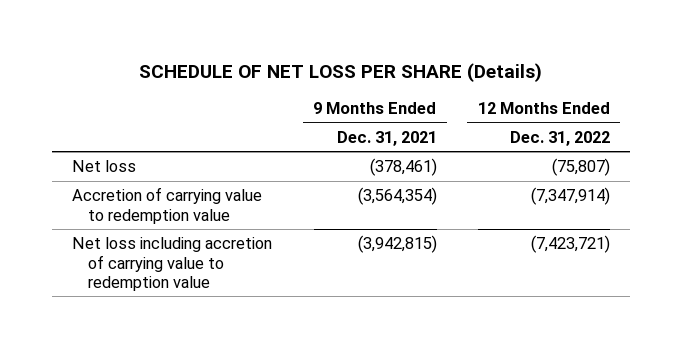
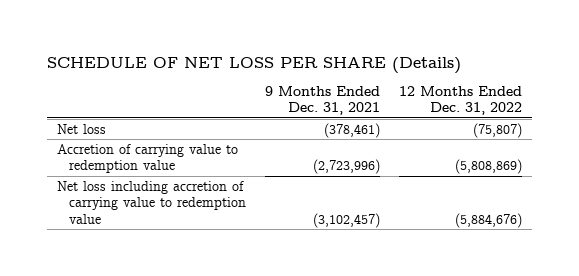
[357,187,437,206] (3,564,354) -> [312,159,380,175] (2,723,996)
[530,187,610,206] (7,347,914) -> [455,159,523,175] (5,808,869)
[357,235,437,254] (3,942,815) -> [312,212,380,228] (3,102,457)
[530,235,610,254] (7,423,721) -> [455,212,523,228] (5,884,676)

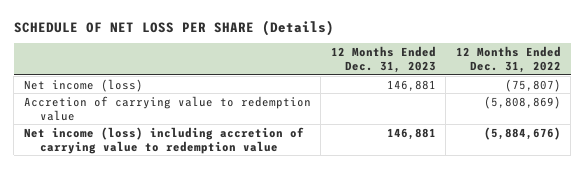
[264,85,380,116] 9 Months Ended Dec. 31, 2021 -> none
none -> [330,46,436,74] 12 Months Ended Dec. 31, 2023
[56,123,106,134] Net loss -> [23,78,143,92] Net income (loss)
[56,180,246,224] Net loss including accretion of carrying value to redemption value -> [23,126,304,154] Net income (loss) including accretion of carrying value to redemption value

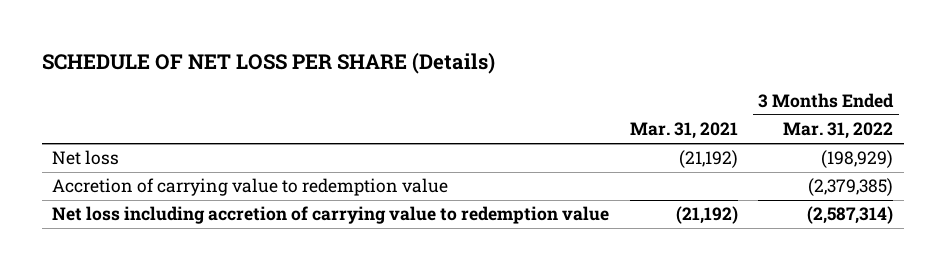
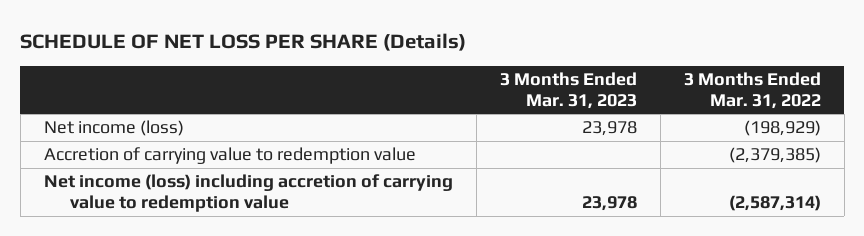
[629,122,738,140] Mar. 31, 2021 -> none
none -> [499,71,637,109] 3 Months Ended Mar. 31, 2023
[52,150,120,166] Net loss -> [43,120,184,137] Net income (loss)
[52,206,610,225] Net loss including accretion of carrying value to redemption value -> [43,174,453,213] Net income (loss) including accretion of carrying value to redemption value

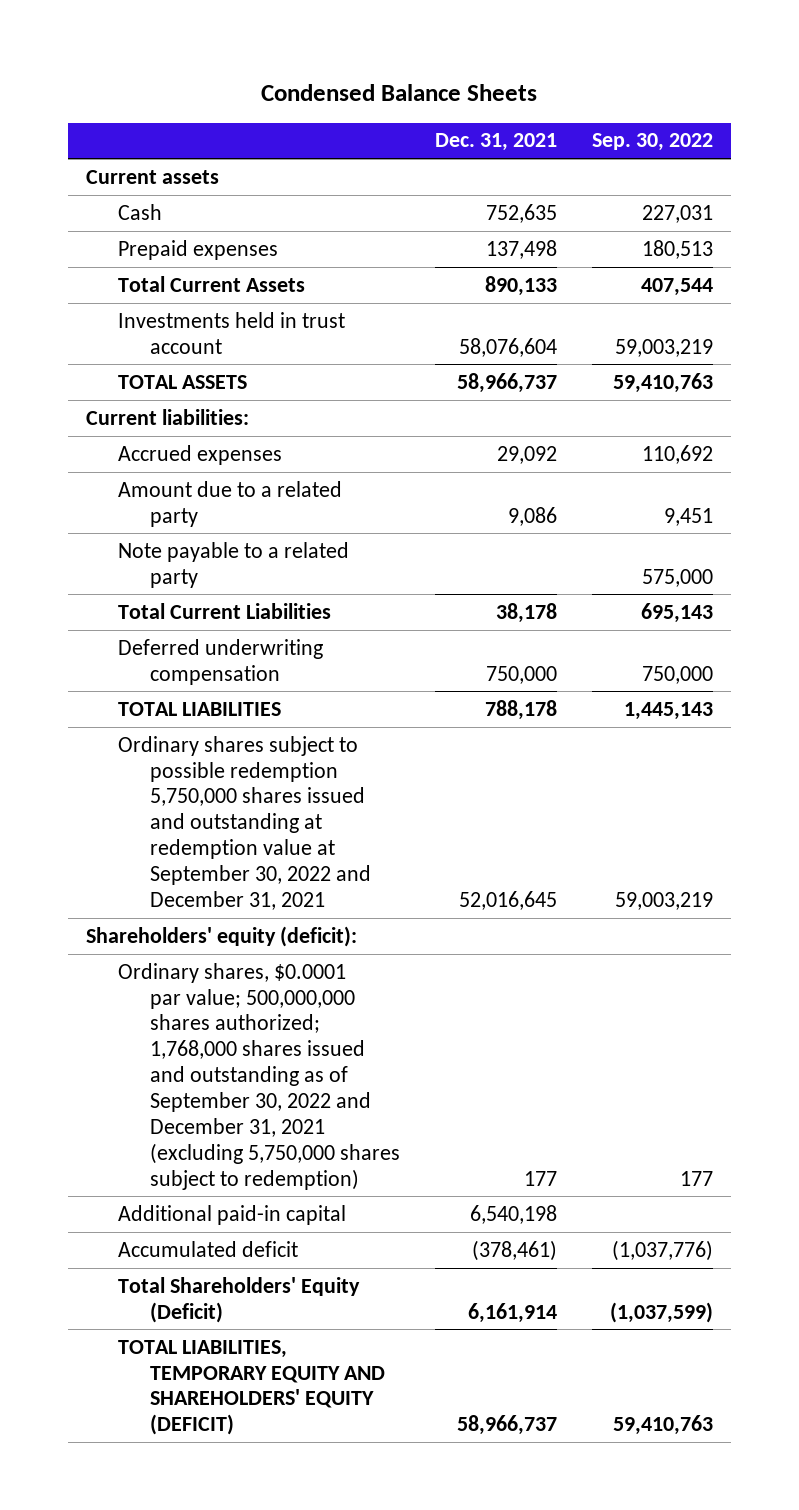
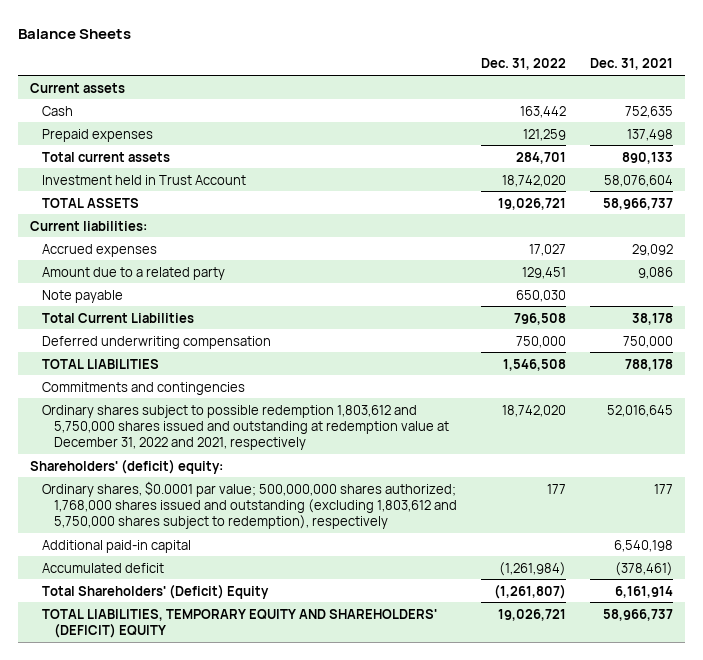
[261,84,538,102] Condensed Balance Sheets -> [18,28,132,39] Balance Sheets
[592,133,714,152] Sep. 30, 2022 -> none
none -> [480,58,566,71] Dec. 31, 2022
[117,275,305,292] Total Current Assets -> [41,151,170,162] Total current assets
[117,311,345,354] Investments held in trust account -> [41,174,246,185] Investment held in Trust Account
[117,541,349,588] Note payable to a related party -> [41,289,123,303] Note payable
none -> [41,381,245,395] Commitments and contingencies
[117,735,371,910] Ordinary shares subject to possible redemption 5,750,000 shares issued and outstanding at redemption value at September 30, 2022 and December 31, 2021 -> [41,404,449,450] Ordinary shares subject to possible redemption 1,803,612 and 5,750,000 shares issued and outstanding at redemption value at December 31, 2022 and 2021, respectively
[85,925,357,947] Shareholders' equity (deficit): -> [30,458,224,474] Shareholders' (deficit) equity:
[117,962,400,1190] Ordinary shares, $0.0001 par value; 500,000,000 shares authorized; 1,768,000 shares issued and outstanding as of September 30, 2022 and December 31, 2021 (excluding 5,750,000 shares subject to redemption) -> [41,480,457,529] Ordinary shares, $0.0001 par value; 500,000,000 shares authorized; 1,768,000 shares issued and outstanding (excluding 1,803,612 and 5,750,000 shares subject to redemption), respectively
[117,1276,360,1323] Total Shareholders' Equity (Deficit) -> [41,583,269,599] Total Shareholders' (Deficit) Equity
[117,1339,385,1436] TOTAL LIABILITIES, TEMPORARY EQUITY AND SHAREHOLDERS' EQUITY (DEFICIT) -> [41,608,437,638] TOTAL LIABILITIES, TEMPORARY EQUITY AND SHAREHOLDERS' (DEFICIT) EQUITY

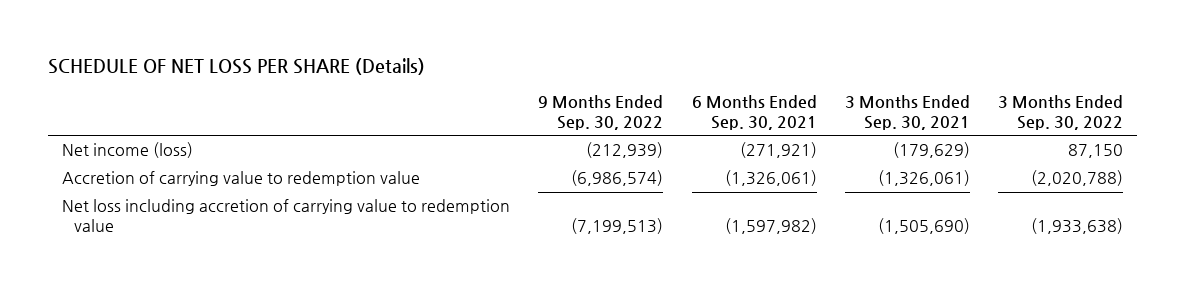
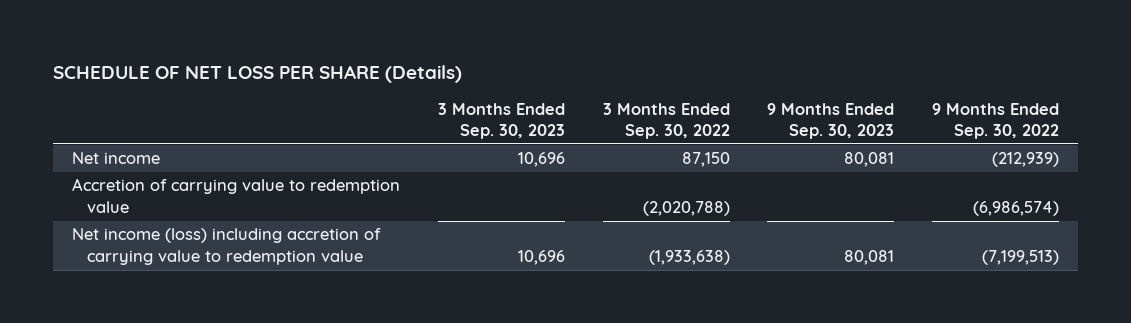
[691,95,817,130] 6 Months Ended Sep. 30, 2021 -> none
[844,95,970,130] 3 Months Ended Sep. 30, 2021 -> none
none -> [437,102,565,140] 3 Months Ended Sep. 30, 2023
none -> [767,102,895,140] 9 Months Ended Sep. 30, 2023
[62,142,194,159] Net income (loss) -> [72,152,161,165] Net income
[62,199,511,233] Net loss including accretion of carrying value to redemption value -> [72,228,382,265] Net income (loss) including accretion of carrying value to redemption value

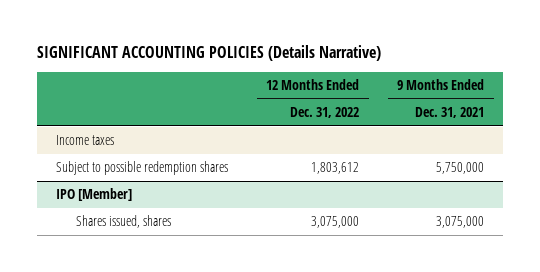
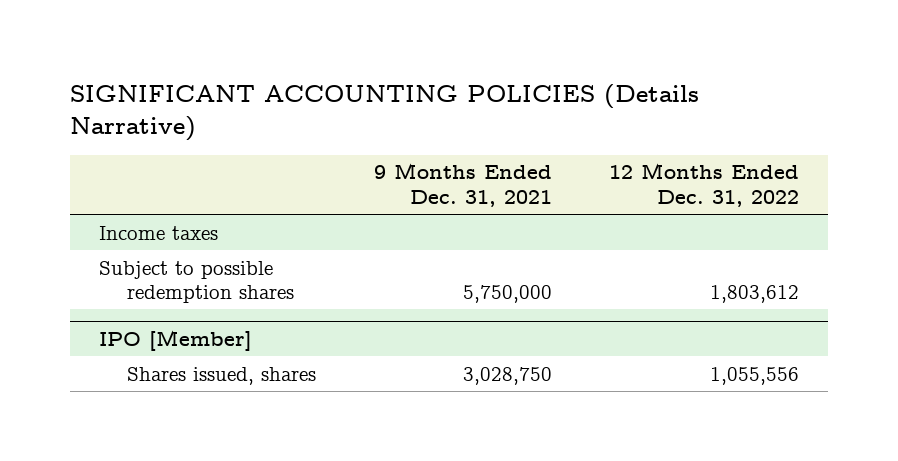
[311,216,360,229] 3,075,000 -> [710,366,800,385] 1,055,556
[436,216,485,229] 3,075,000 -> [462,366,552,385] 3,028,750

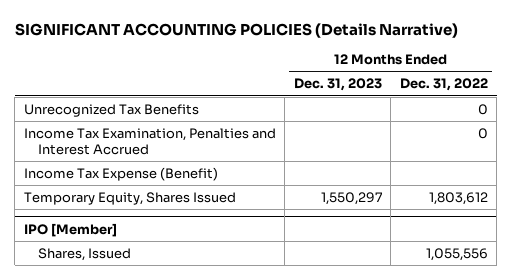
[373,163,552,208] 9 Months Ended Dec. 31, 2021 -> none
none -> [293,78,382,92] Dec. 31, 2023
none -> [23,103,199,117] Unrecognized Tax Benefits
none -> [23,127,276,155] Income Tax Examination, Penalties and Interest Accrued
[98,225,218,240] Income taxes -> [23,166,218,181] Income Tax Expense (Benefit)
[98,260,295,304] Subject to possible redemption shares -> [23,191,236,205] Temporary Equity, Shares Issued
[127,366,317,385] Shares issued, shares -> [37,247,131,261] Shares, Issued

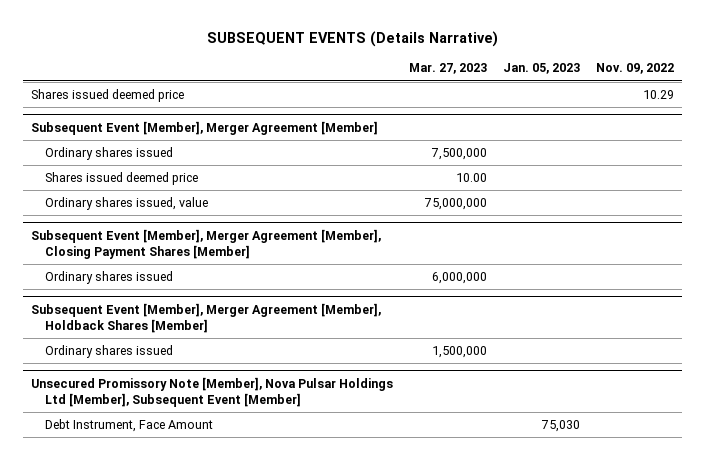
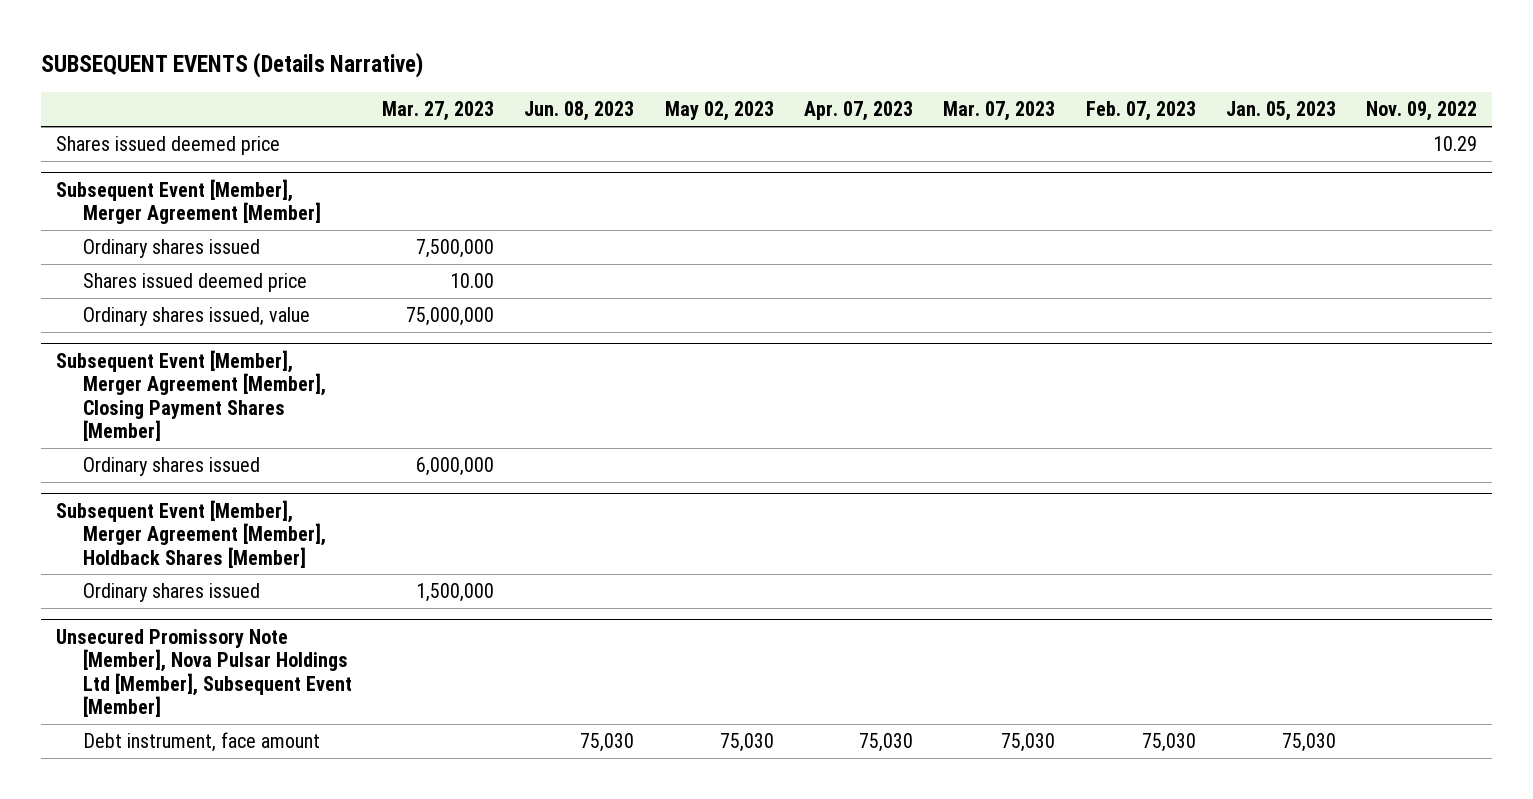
none -> [524,101,635,122] Jun. 08, 2023
none -> [664,101,774,122] May 02, 2023
none -> [804,101,914,122] Apr. 07, 2023
none -> [943,101,1056,122] Mar. 07, 2023
none -> [1085,101,1196,122] Feb. 07, 2023
[45,419,214,433] Debt Instrument, Face Amount -> [82,732,320,753] Debt instrument, face amount

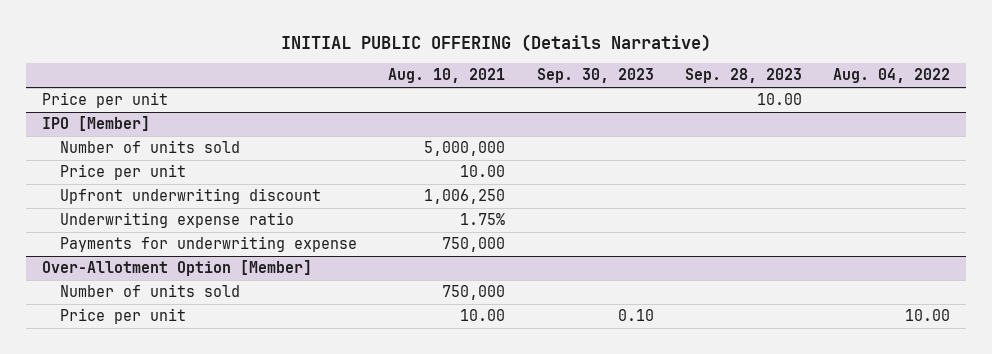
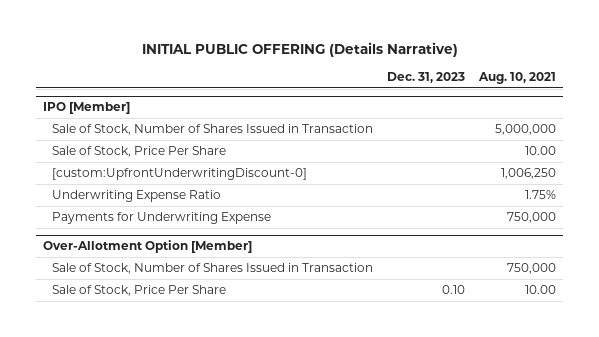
[536,68,654,84] Sep. 30, 2023 -> none
[684,68,802,84] Sep. 28, 2023 -> none
[833,68,951,84] Aug. 04, 2022 -> none
none -> [387,71,466,83] Dec. 31, 2023
[42,92,169,109] Price per unit -> none
[60,140,241,154] Number of units sold -> [52,123,374,135] Sale of Stock, Number of Shares Issued in Transaction
[60,164,187,181] Price per unit -> [52,145,227,157] Sale of Stock, Price Per Share
[60,188,322,205] Upfront underwriting discount -> [52,167,308,180] [custom:UpfrontUnderwritingDiscount-0]
[60,212,295,229] Underwriting expense ratio -> [52,189,222,202] Underwriting Expense Ratio
[60,236,358,253] Payments for underwriting expense -> [52,211,272,224] Payments for Underwriting Expense
[60,284,241,298] Number of units sold -> [52,262,374,274] Sale of Stock, Number of Shares Issued in Transaction
[60,308,187,325] Price per unit -> [52,284,227,296] Sale of Stock, Price Per Share

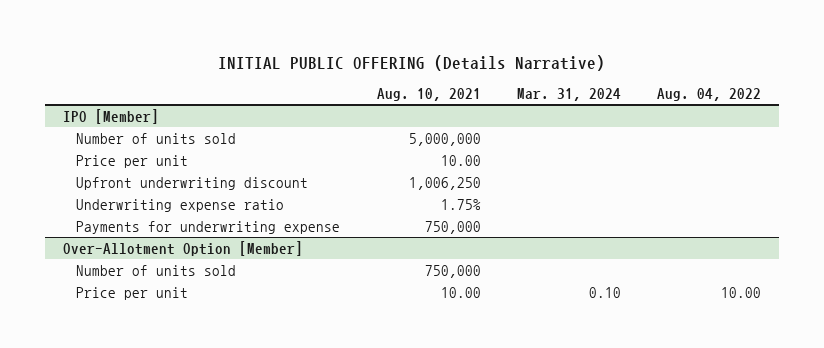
[387,71,466,83] Dec. 31, 2023 -> none
none -> [516,88,621,102] Mar. 31, 2024
none -> [657,88,762,102] Aug. 04, 2022
[52,123,374,135] Sale of Stock, Number of Shares Issued in Transaction -> [76,132,237,144] Number of units sold
[52,145,227,157] Sale of Stock, Price Per Share -> [76,154,189,168] Price per unit
[52,167,308,180] [custom:UpfrontUnderwritingDiscount-0] -> [76,176,309,190] Upfront underwriting discount
[52,189,222,202] Underwriting Expense Ratio -> [76,198,285,212] Underwriting expense ratio
[52,211,272,224] Payments for Underwriting Expense -> [76,220,341,234] Payments for underwriting expense
[52,262,374,274] Sale of Stock, Number of Shares Issued in Transaction -> [76,264,237,276] Number of units sold
[52,284,227,296] Sale of Stock, Price Per Share -> [76,286,189,300] Price per unit

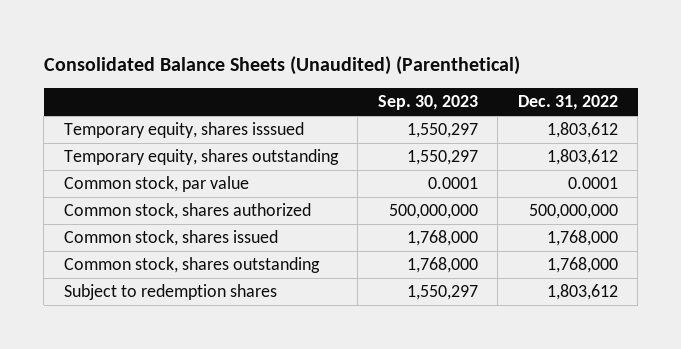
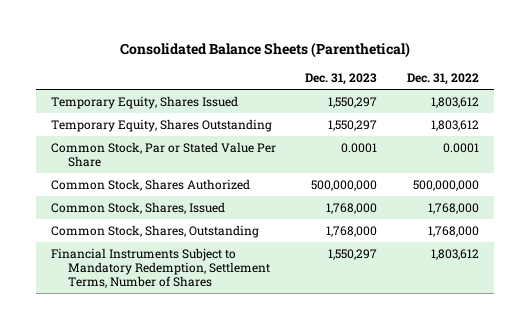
[43,55,520,75] Consolidated Balance Sheets (Unaudited) (Parenthetical) -> [119,42,410,59] Consolidated Balance Sheets (Parenthetical)
[377,95,478,111] Sep. 30, 2023 -> none
none -> [305,73,378,86] Dec. 31, 2023
[63,122,304,139] Temporary equity, shares isssued -> [50,95,238,109] Temporary Equity, Shares Issued
[63,149,339,166] Temporary equity, shares outstanding -> [50,118,272,132] Temporary Equity, Shares Outstanding
[63,176,249,193] Common stock, par value -> [50,141,276,167] Common Stock, Par or Stated Value Per Share
[63,203,311,220] Common stock, shares authorized -> [50,178,250,191] Common Stock, Shares Authorized
[63,230,278,247] Common stock, shares issued -> [50,201,225,214] Common Stock, Shares, Issued
[63,257,320,274] Common stock, shares outstanding -> [50,224,259,238] Common Stock, Shares, Outstanding
[63,284,277,301] Subject to redemption shares -> [50,247,271,289] Financial Instruments Subject to Mandatory Redemption, Settlement Terms, Number of Shares

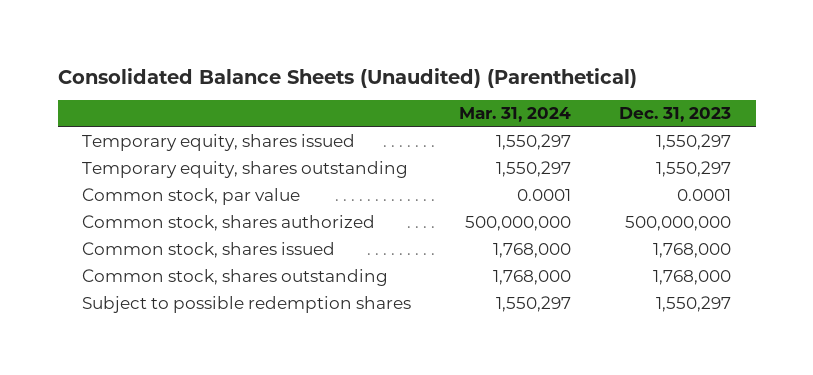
[119,42,410,59] Consolidated Balance Sheets (Parenthetical) -> [57,67,637,88] Consolidated Balance Sheets (Unaudited) (Parenthetical)
[406,73,479,86] Dec. 31, 2022 -> none
none -> [459,107,572,123] Mar. 31, 2024
[50,95,238,109] Temporary Equity, Shares Issued -> [81,134,355,152] Temporary equity, shares issued
[50,118,272,132] Temporary Equity, Shares Outstanding -> [81,161,408,179] Temporary equity, shares outstanding
[50,141,276,167] Common Stock, Par or Stated Value Per Share -> [81,188,300,206] Common stock, par value
[50,178,250,191] Common Stock, Shares Authorized -> [81,215,375,232] Common stock, shares authorized
[50,201,225,214] Common Stock, Shares, Issued -> [81,242,335,259] Common stock, shares issued
[50,224,259,238] Common Stock, Shares, Outstanding -> [81,269,388,287] Common stock, shares outstanding
[50,247,271,289] Financial Instruments Subject to Mandatory Redemption, Settlement Terms, Number of Shares -> [81,296,411,314] Subject to possible redemption shares

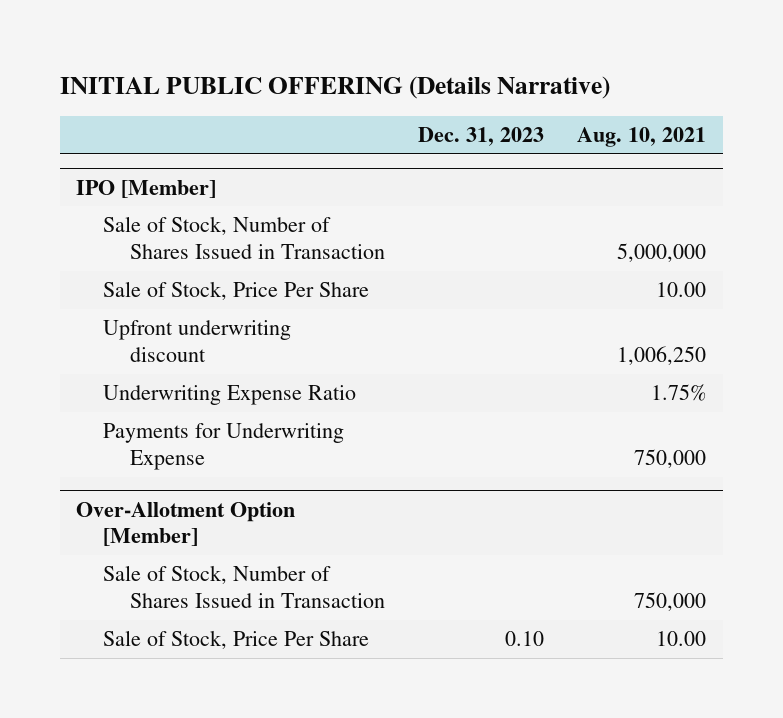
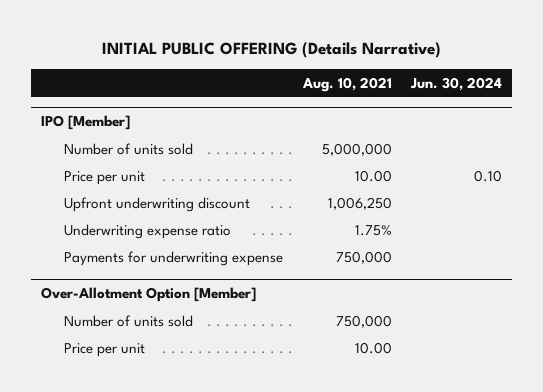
[418,127,545,147] Dec. 31, 2023 -> none
none -> [410,76,503,91] Jun. 30, 2024
[103,216,386,259] Sale of Stock, Number of Shares Issued in Transaction -> [64,142,194,155] Number of units sold
[103,281,370,301] Sale of Stock, Price Per Share -> [64,170,146,185] Price per unit
[103,385,357,406] Underwriting Expense Ratio -> [64,223,232,239] Underwriting expense ratio
[103,423,345,470] Payments for Underwriting Expense -> [64,250,284,266] Payments for underwriting expense
[103,565,386,608] Sale of Stock, Number of Shares Issued in Transaction -> [64,314,194,327] Number of units sold
[103,630,370,650] Sale of Stock, Price Per Share -> [64,342,146,357] Price per unit

